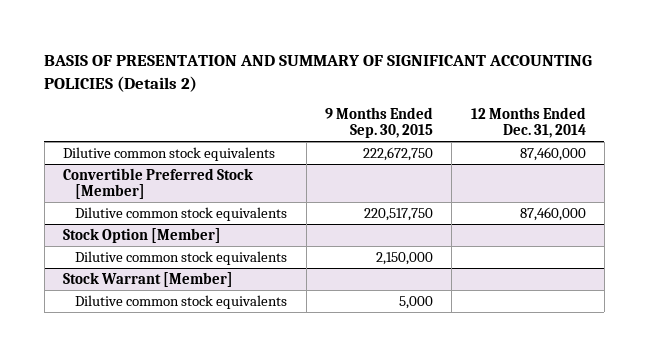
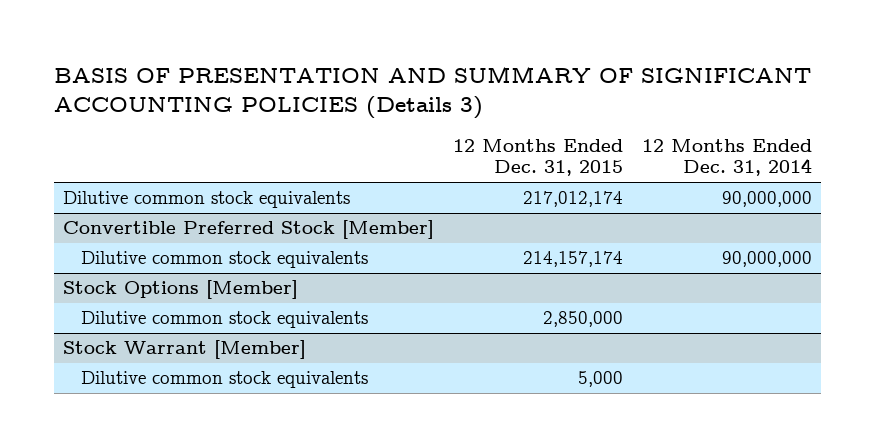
[44,55,593,92] BASIS OF PRESENTATION AND SUMMARY OF SIGNIFICANT ACCOUNTING POLICIES (Details 2) -> [53,65,811,119] BASIS OF PRESENTATION AND SUMMARY OF SIGNIFICANT ACCOUNTING POLICIES (Details 3)
[324,106,433,139] 9 Months Ended Sep. 30, 2015 -> none
none -> [452,138,623,177] 12 Months Ended Dec. 31, 2015
[519,146,586,161] 87,460,000 -> [721,191,812,208] 90,000,000
[519,206,586,221] 87,460,000 -> [721,251,812,268] 90,000,000
[63,227,222,243] Stock Option [Member] -> [63,280,299,300] Stock Options [Member]

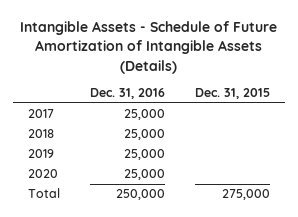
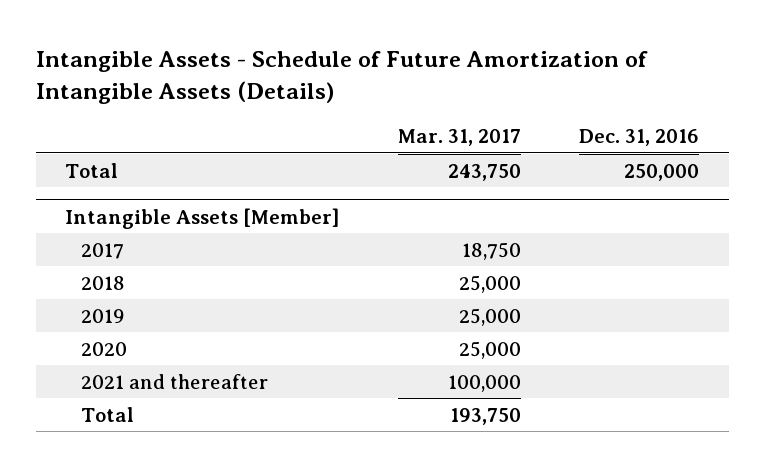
[194,88,270,100] Dec. 31, 2015 -> none
none -> [397,129,521,147] Mar. 31, 2017
[28,109,55,119] 2017 -> none
[28,129,55,139] 2018 -> none
[28,149,55,159] 2019 -> none
[28,169,59,179] 2020 -> none
none -> [65,207,340,229] Intangible Assets [Member]
none -> [81,242,125,259] 2017
none -> [81,275,126,290] 2018
none -> [81,308,126,323] 2019
none -> [81,341,128,356] 2020
none -> [81,373,269,389] 2021 and thereafter
none -> [81,406,135,422] Total

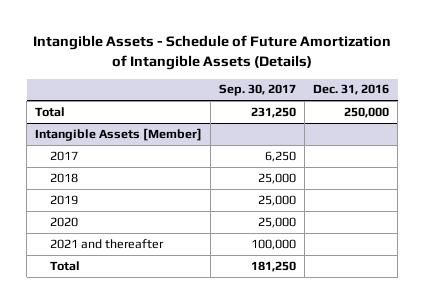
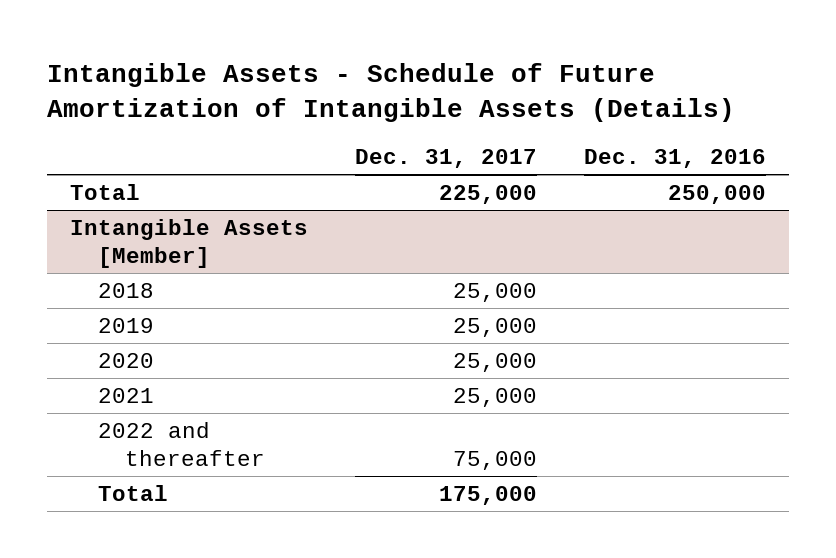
[219,84,297,97] Sep. 30, 2017 -> none
none -> [355,149,538,169] Dec. 31, 2017
[49,150,78,161] 2017 -> none
none -> [97,387,154,403] 2021
[49,238,164,249] 2021 and thereafter -> [97,421,265,467] 2022 and thereafter

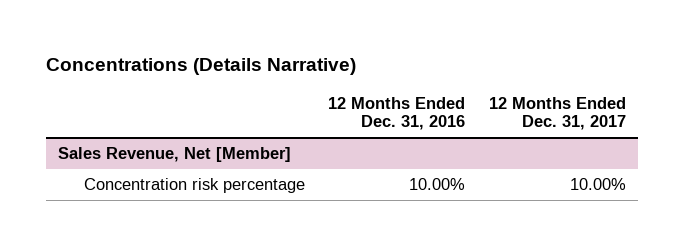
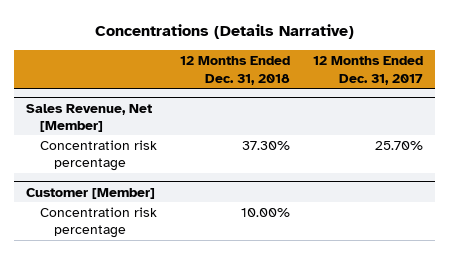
[328,96,466,131] 12 Months Ended Dec. 31, 2016 -> none
none -> [180,56,291,85] 12 Months Ended Dec. 31, 2018
[569,178,626,191] 10.00% -> [375,141,424,151] 25.70%
none -> [26,187,156,199] Customer [Member]
none -> [39,207,157,239] Concentration risk percentage

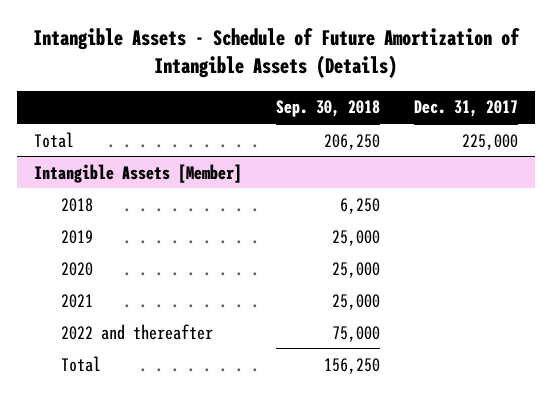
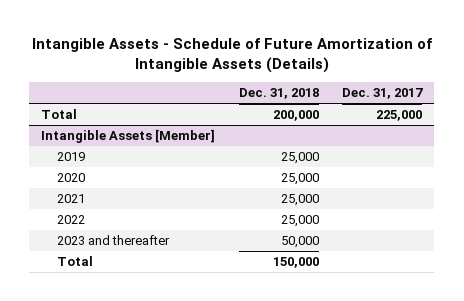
[275,100,380,118] Sep. 30, 2018 -> none
none -> [238,88,319,100] Dec. 31, 2018
[60,197,93,212] 2018 -> none
none -> [56,215,85,225] 2022
[60,323,213,340] 2022 and thereafter -> [56,235,170,246] 2023 and thereafter

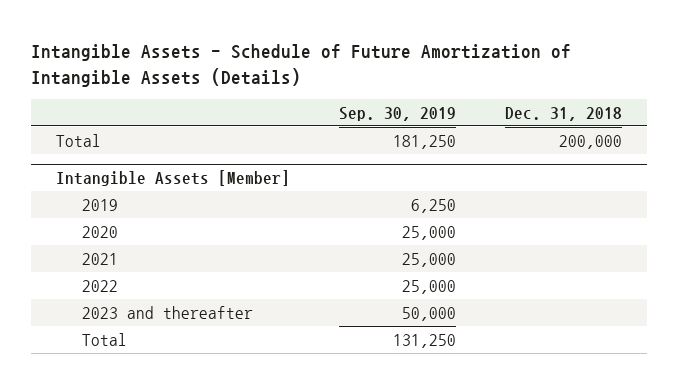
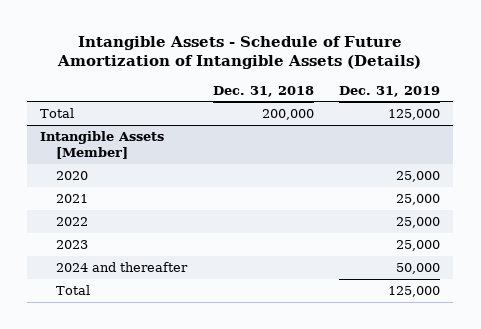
[339,106,457,121] Sep. 30, 2019 -> none
none -> [339,85,441,97] Dec. 31, 2019
[81,198,118,211] 2019 -> none
none -> [55,239,88,249] 2023
[81,305,253,319] 2023 and thereafter -> [55,261,188,272] 2024 and thereafter

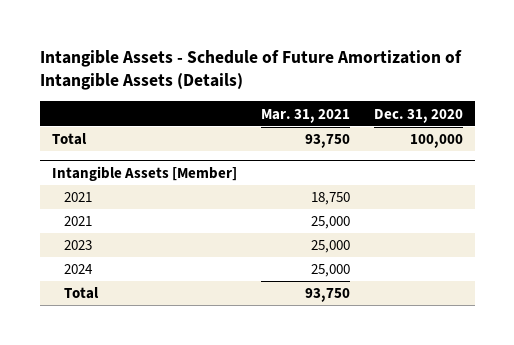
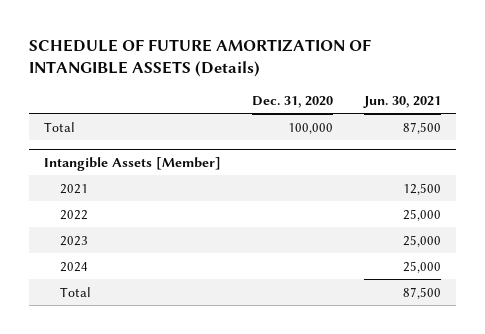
[39,50,462,91] Intangible Assets - Schedule of Future Amortization of Intangible Assets (Details) -> [28,38,371,77] SCHEDULE OF FUTURE AMORTIZATION OF INTANGIBLE ASSETS (Details)
[260,108,350,123] Mar. 31, 2021 -> none
none -> [362,95,441,108] Jun. 30, 2021
[64,216,93,227] 2021 -> [60,209,89,220] 2022

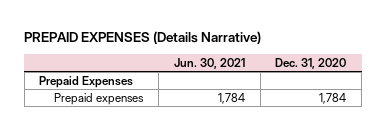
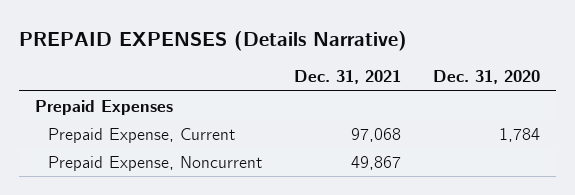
[173,58,245,70] Jun. 30, 2021 -> none
none -> [293,70,401,85] Dec. 31, 2021
[54,92,145,105] Prepaid expenses -> [47,127,235,143] Prepaid Expense, Current
none -> [47,155,262,171] Prepaid Expense, Noncurrent

